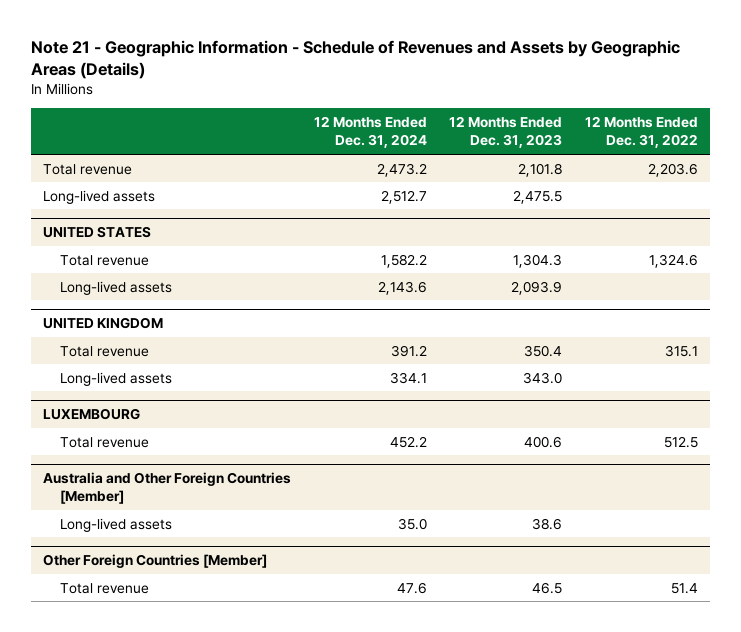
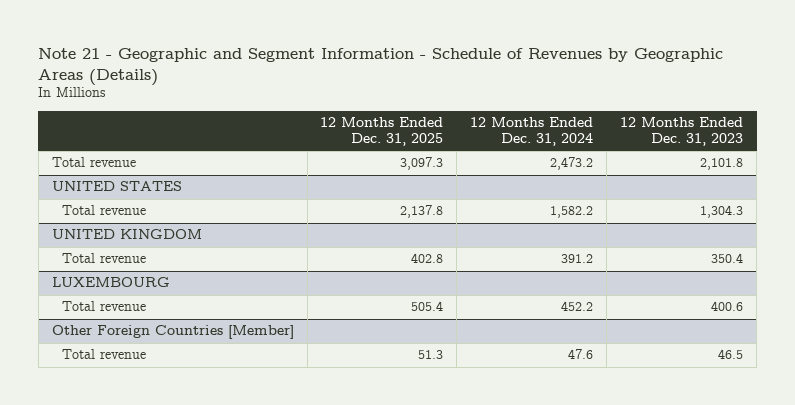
[31,40,681,80] Note 21 - Geographic Information - Schedule of Revenues and Assets by Geographic Areas (Details) -> [38,47,724,86] Note 21 - Geographic and Segment Information - Schedule of Revenues by Geographic Areas (Details)
[585,116,699,149] 12 Months Ended Dec. 31, 2022 -> none
none -> [320,117,444,146] 12 Months Ended Dec. 31, 2025
[42,189,155,204] Long-lived assets -> none
[60,280,173,295] Long-lived assets -> none
[60,371,173,386] Long-lived assets -> none
[42,471,291,505] Australia and Other Foreign Countries [Member] -> none
[60,517,173,532] Long-lived assets -> none

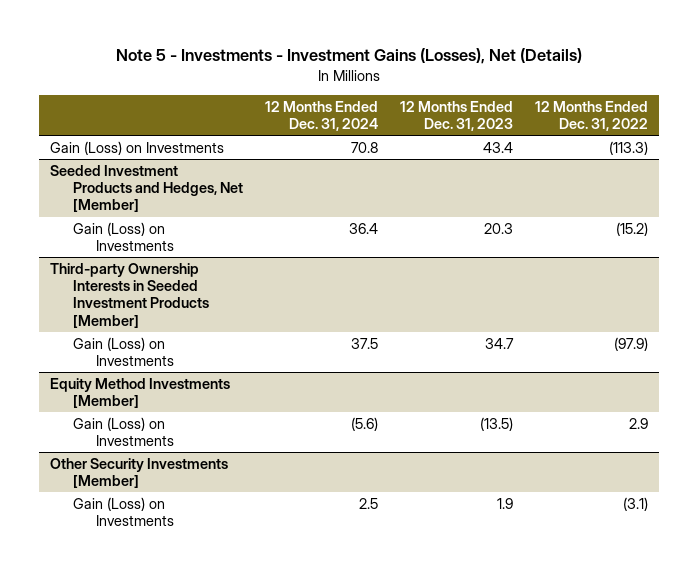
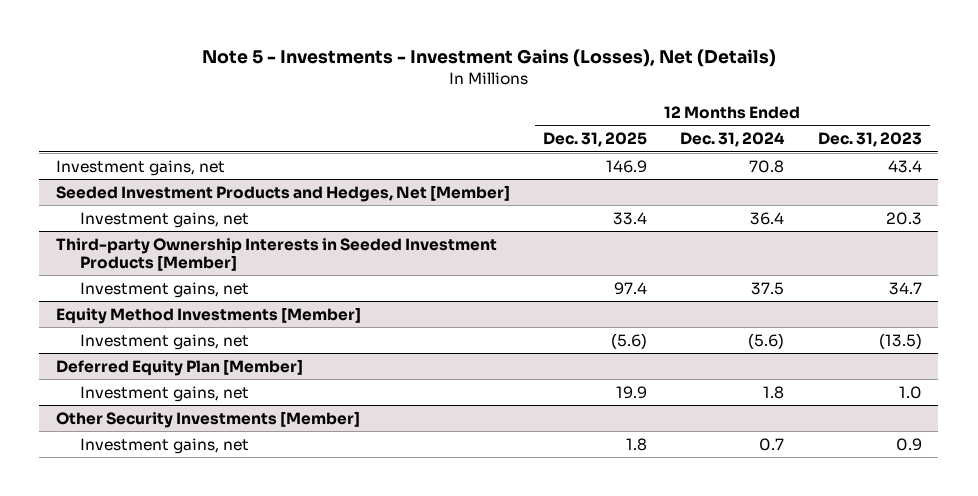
[535,100,649,131] 12 Months Ended Dec. 31, 2022 -> none
none -> [543,132,648,148] Dec. 31, 2025
[49,140,224,155] Gain (Loss) on Investments -> [56,159,226,176] Investment gains, net
[72,221,174,252] Gain (Loss) on Investments -> [79,211,249,228] Investment gains, net
[72,336,174,367] Gain (Loss) on Investments -> [79,281,249,298] Investment gains, net
[72,416,174,447] Gain (Loss) on Investments -> [79,333,249,350] Investment gains, net
none -> [56,358,304,376] Deferred Equity Plan [Member]
none -> [79,385,249,402] Investment gains, net
[72,496,174,527] Gain (Loss) on Investments -> [79,437,249,454] Investment gains, net
[358,497,378,509] 2.5 -> [759,437,785,451] 0.7
[497,497,514,509] 1.9 -> [895,437,922,451] 0.9

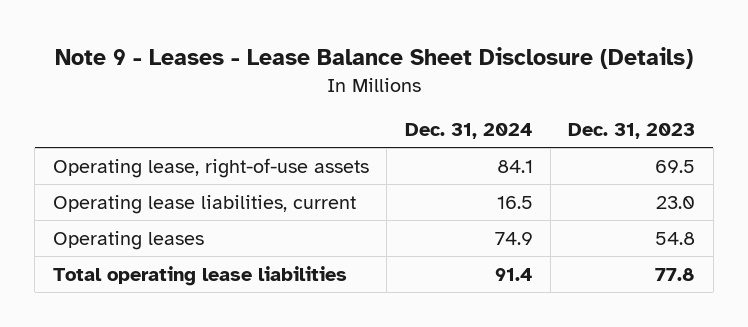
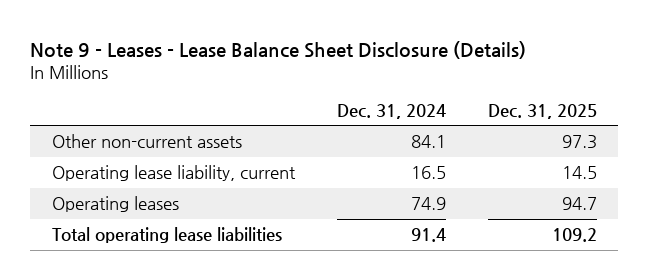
[568,122,696,139] Dec. 31, 2023 -> none
none -> [488,103,598,119] Dec. 31, 2025
[52,157,369,178] Operating lease, right-of-use assets -> [51,134,242,149] Other non-current assets
[52,194,356,214] Operating lease liabilities, current -> [51,165,296,182] Operating lease liability, current

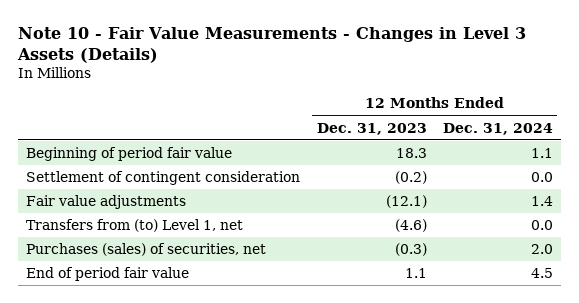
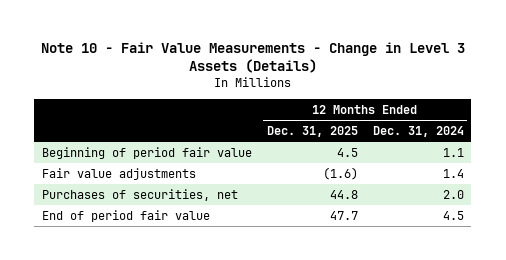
[16,26,526,63] Note 10 - Fair Value Measurements - Changes in Level 3 Assets (Details) -> [40,41,465,74] Note 10 - Fair Value Measurements - Change in Level 3 Assets (Details)
[316,122,427,135] Dec. 31, 2023 -> none
none -> [266,126,358,138] Dec. 31, 2025
[26,171,301,186] Settlement of contingent consideration -> none
[26,219,244,233] Transfers from (to) Level 1, net -> none
[26,243,267,257] Purchases (sales) of securities, net -> [41,188,238,201] Purchases of securities, net

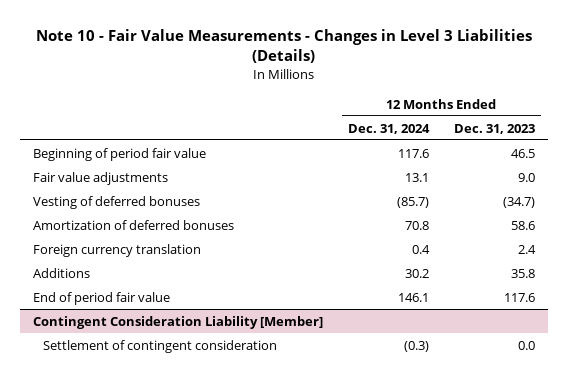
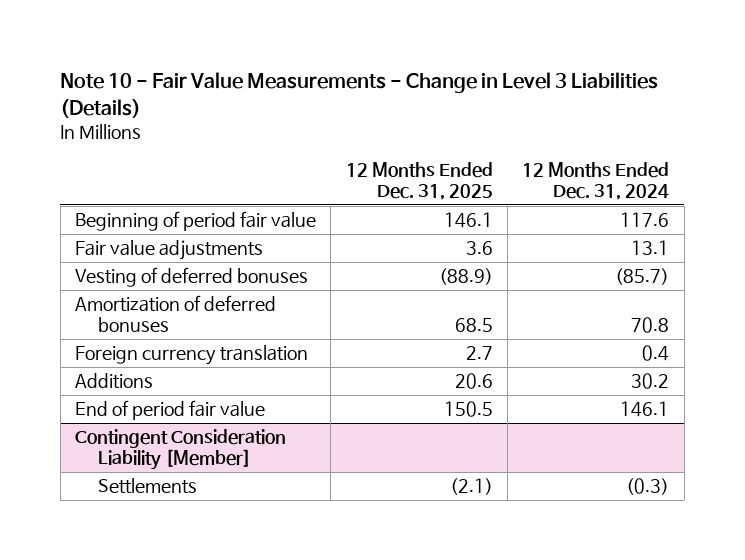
[35,28,532,64] Note 10 - Fair Value Measurements - Changes in Level 3 Liabilities (Details) -> [60,71,659,118] Note 10 - Fair Value Measurements - Change in Level 3 Liabilities (Details)
[454,123,536,134] Dec. 31, 2023 -> none
none -> [345,162,493,201] 12 Months Ended Dec. 31, 2025
[43,339,278,353] Settlement of contingent consideration -> [98,478,198,495] Settlements

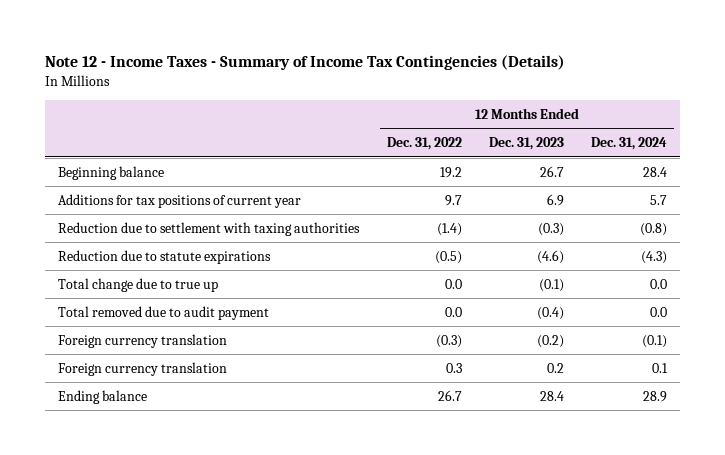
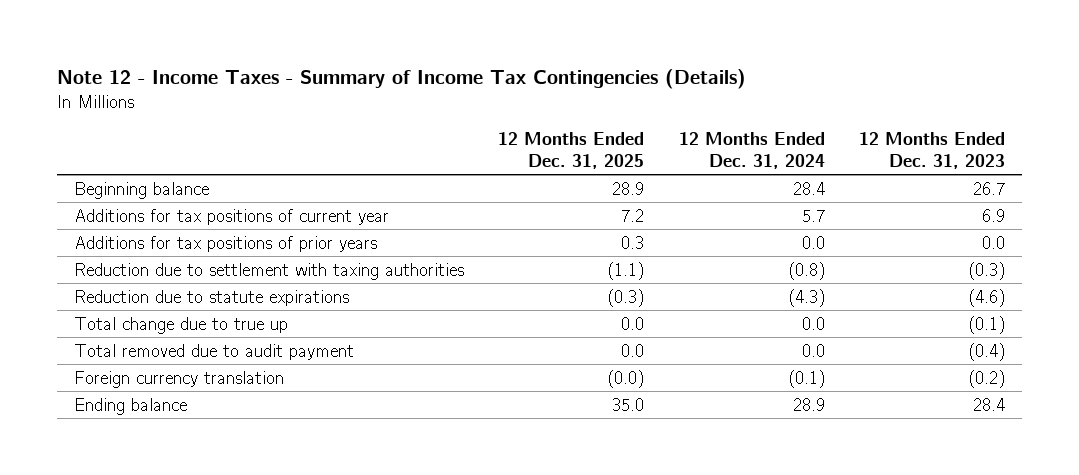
[386,137,462,151] Dec. 31, 2022 -> none
none -> [498,131,645,169] 12 Months Ended Dec. 31, 2025
none -> [73,235,377,252] Additions for tax positions of prior years
[58,362,228,377] Foreign currency translation -> none

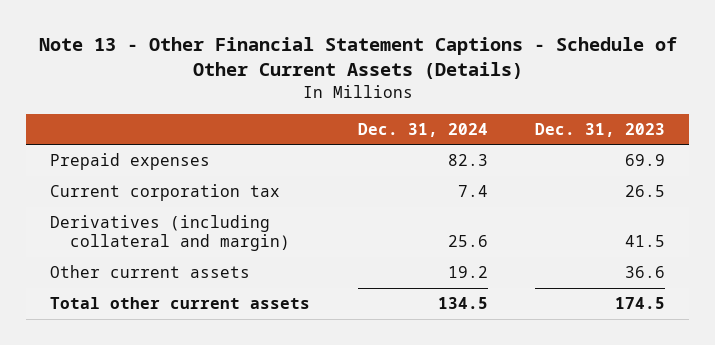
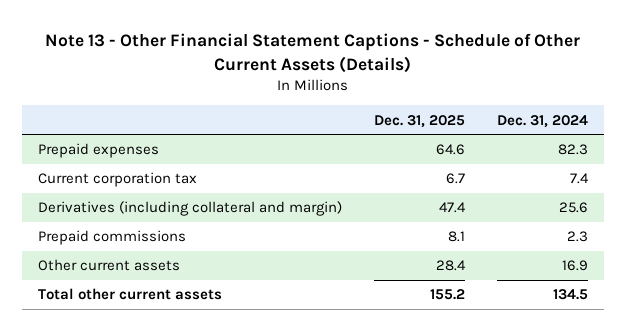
[535,122,666,137] Dec. 31, 2023 -> none
none -> [374,114,466,128] Dec. 31, 2025
none -> [38,230,187,246] Prepaid commissions
[447,266,488,279] 19.2 -> [562,260,589,272] 16.9

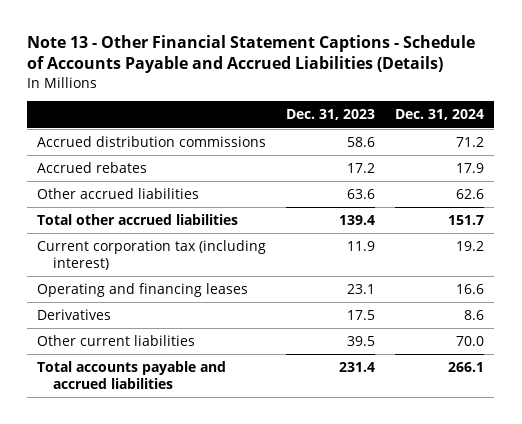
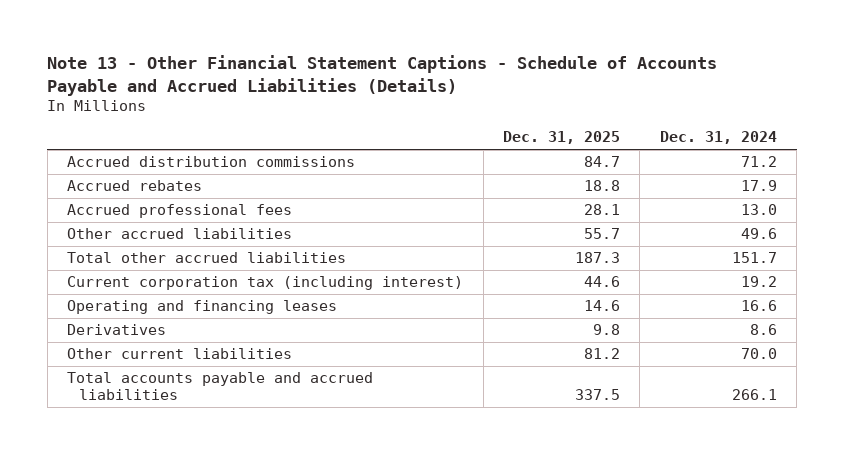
[286,109,376,121] Dec. 31, 2023 -> none
none -> [502,131,620,145] Dec. 31, 2025
none -> [67,204,293,219] Accrued professional fees
[456,188,485,199] 62.6 -> [740,228,777,240] 49.6

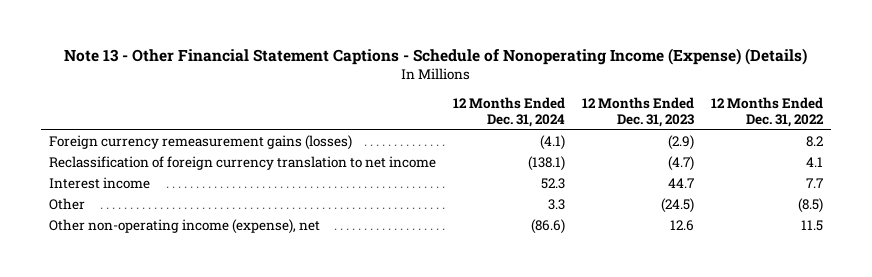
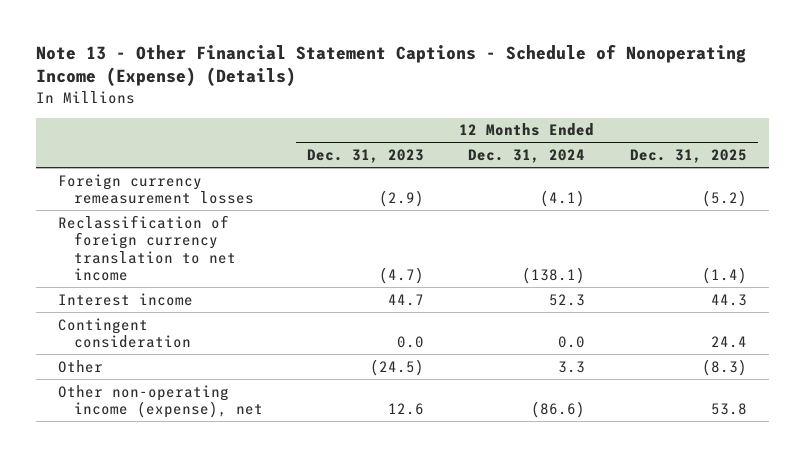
[710,96,824,128] 12 Months Ended Dec. 31, 2022 -> none
none -> [629,149,747,164] Dec. 31, 2025
[49,135,353,151] Foreign currency remeasurement gains (losses) -> [57,173,255,205] Foreign currency remeasurement losses
none -> [57,317,192,349] Contingent consideration

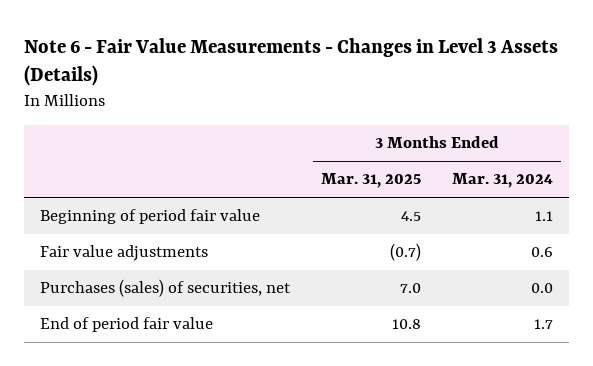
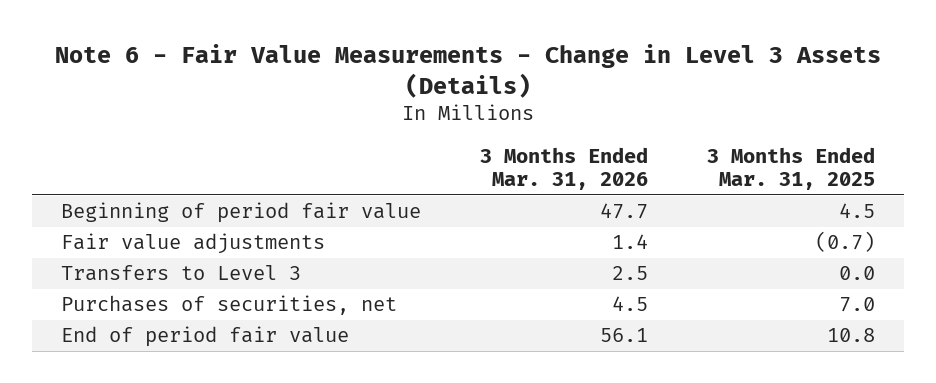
[24,37,559,87] Note 6 - Fair Value Measurements - Changes in Level 3 Assets (Details) -> [55,43,882,98] Note 6 - Fair Value Measurements - Change in Level 3 Assets (Details)
[452,173,554,189] Mar. 31, 2024 -> none
none -> [480,146,649,191] 3 Months Ended Mar. 31, 2026
none -> [61,265,302,282] Transfers to Level 3
[39,279,291,298] Purchases (sales) of securities, net -> [61,295,398,316] Purchases of securities, net

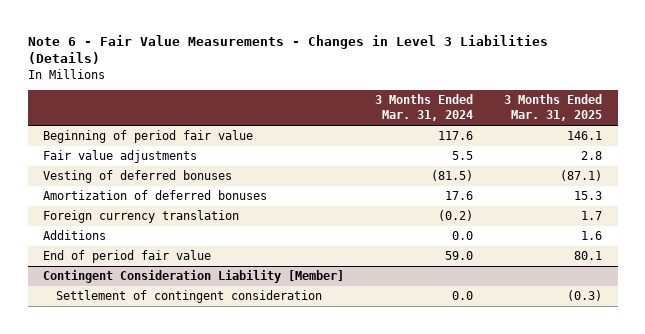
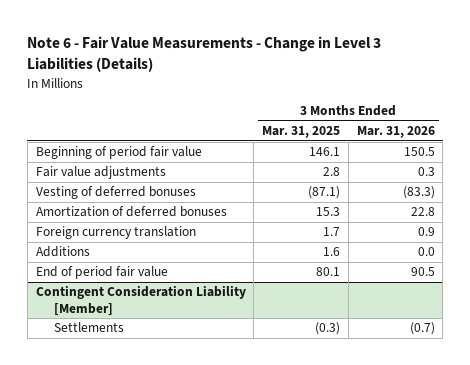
[27,34,548,65] Note 6 - Fair Value Measurements - Changes in Level 3 Liabilities (Details) -> [27,36,382,73] Note 6 - Fair Value Measurements - Change in Level 3 Liabilities (Details)
[375,94,474,122] 3 Months Ended Mar. 31, 2024 -> none
none -> [356,126,435,139] Mar. 31, 2026
[55,290,322,304] Settlement of contingent consideration -> [54,322,125,333] Settlements

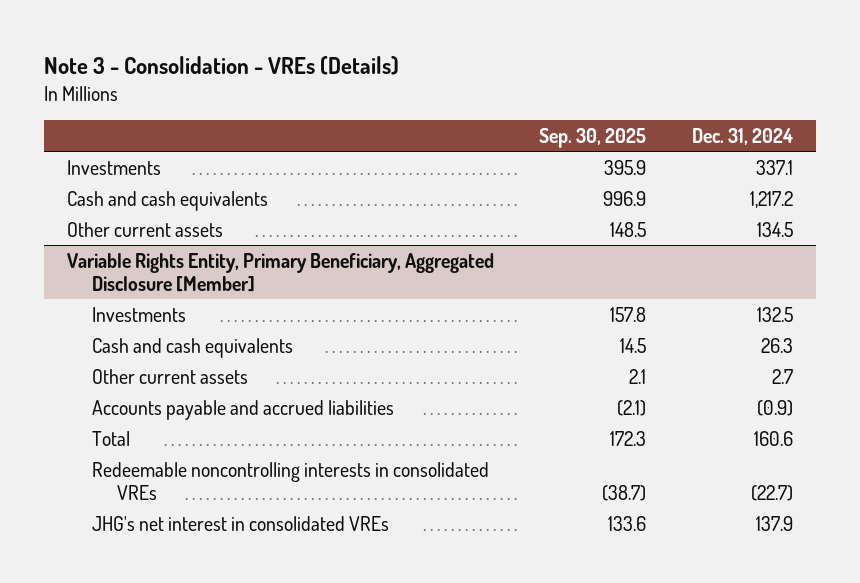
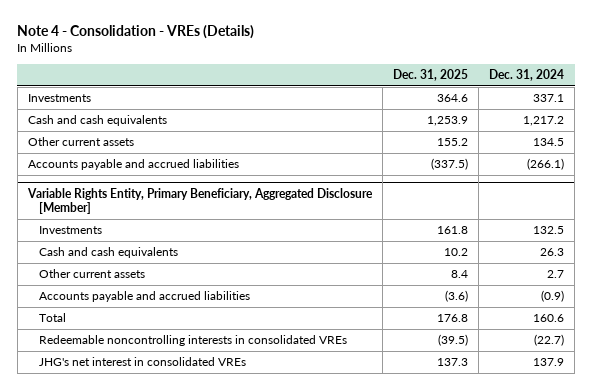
[43,56,399,76] Note 3 - Consolidation - VREs (Details) -> [17,24,255,39] Note 4 - Consolidation - VREs (Details)
[539,127,647,148] Sep. 30, 2025 -> none
none -> [392,68,468,81] Dec. 31, 2025
none -> [27,159,239,171] Accounts payable and accrued liabilities

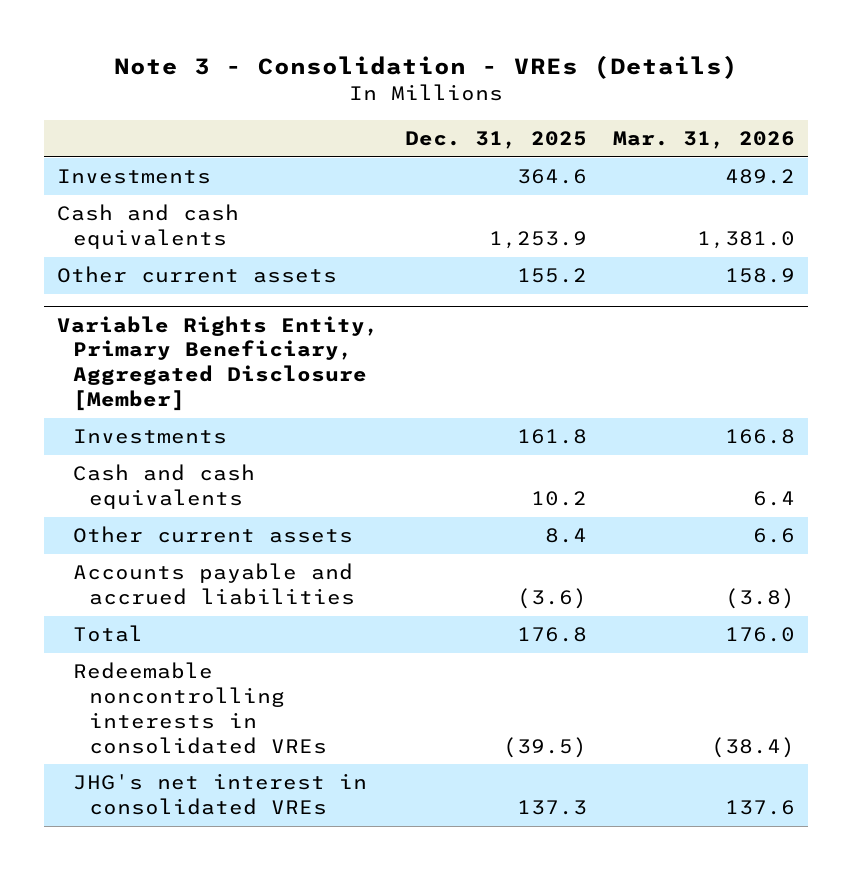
[17,24,255,39] Note 4 - Consolidation - VREs (Details) -> [114,55,739,80] Note 3 - Consolidation - VREs (Details)
[489,68,565,81] Dec. 31, 2024 -> none
none -> [613,130,796,149] Mar. 31, 2026
[27,159,239,171] Accounts payable and accrued liabilities -> none

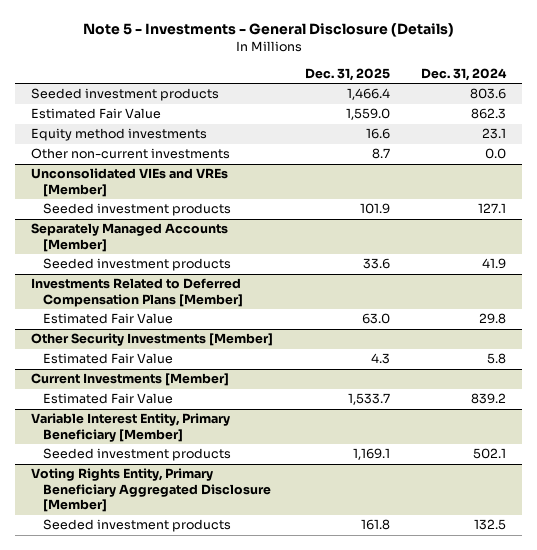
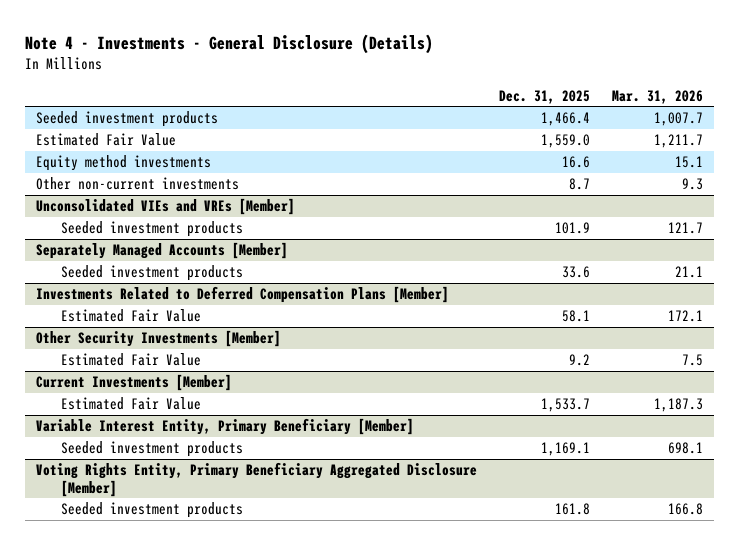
[82,23,454,38] Note 5 - Investments - General Disclosure (Details) -> [25,33,434,54] Note 4 - Investments - General Disclosure (Details)
[421,67,508,81] Dec. 31, 2024 -> none
none -> [612,89,704,104] Mar. 31, 2026
[361,313,390,325] 63.0 -> [562,310,591,323] 58.1
[370,353,390,365] 4.3 -> [569,354,591,367] 9.2

